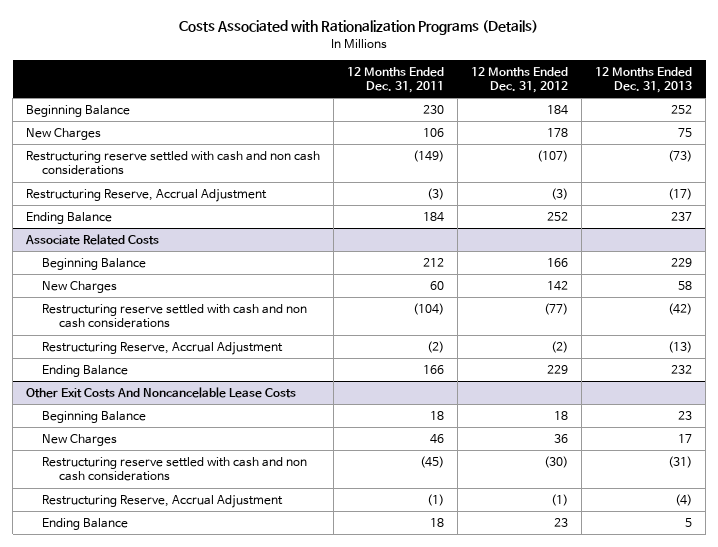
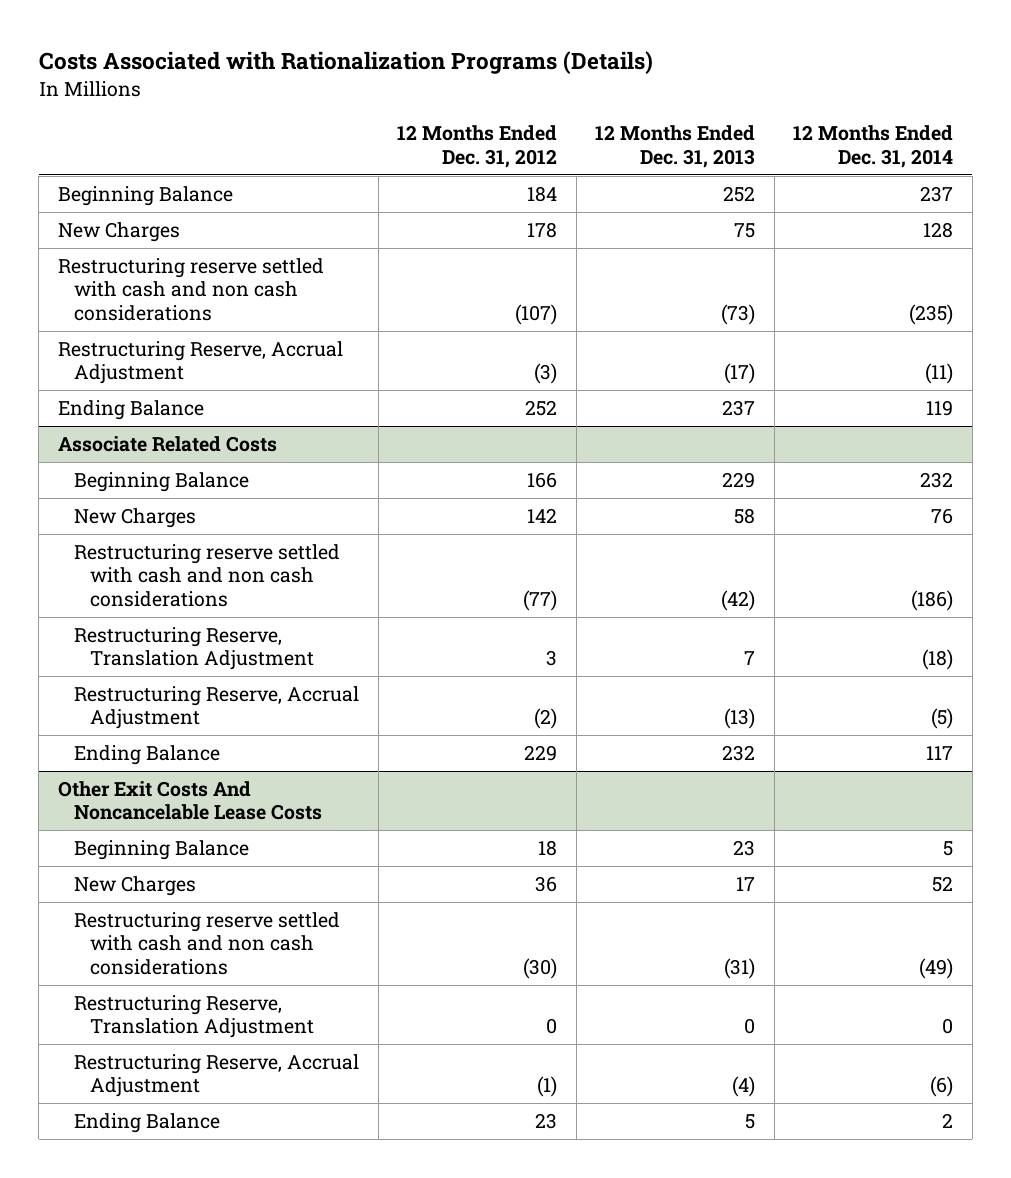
[347,66,445,94] 12 Months Ended Dec. 31, 2011 -> none
none -> [793,125,954,168] 12 Months Ended Dec. 31, 2014
none -> [74,626,315,671] Restructuring Reserve, Translation Adjustment
none -> [74,994,315,1039] Restructuring Reserve, Translation Adjustment

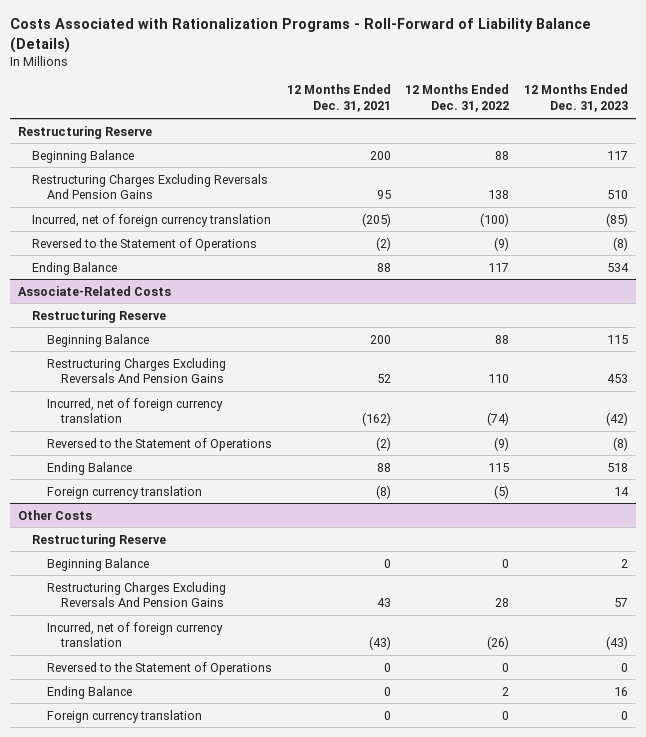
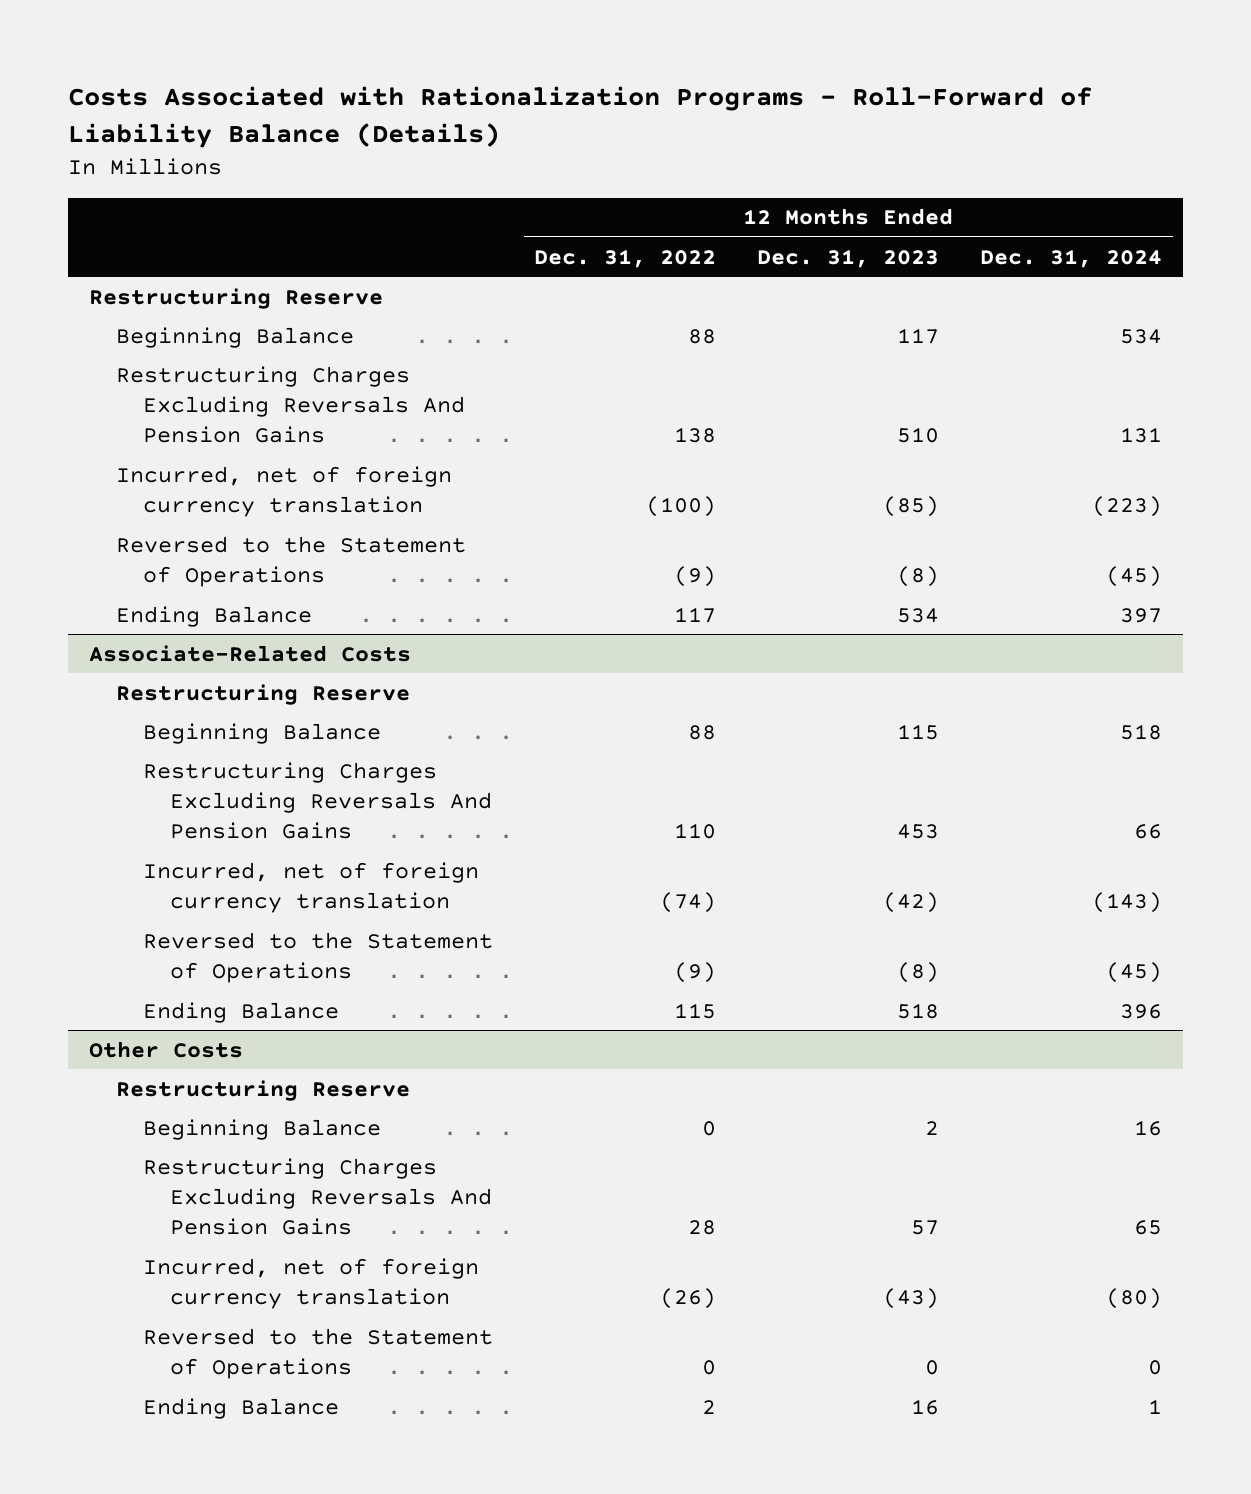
[286,84,391,113] 12 Months Ended Dec. 31, 2021 -> none
none -> [980,248,1163,268] Dec. 31, 2024
[46,485,202,499] Foreign currency translation -> none
[46,709,202,723] Foreign currency translation -> none

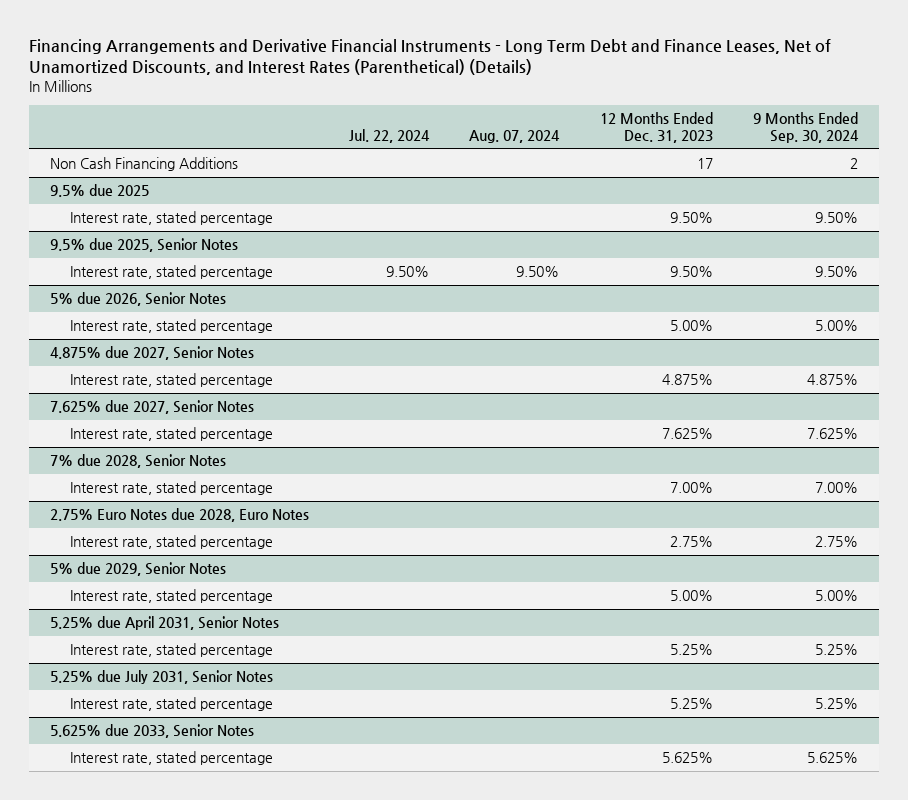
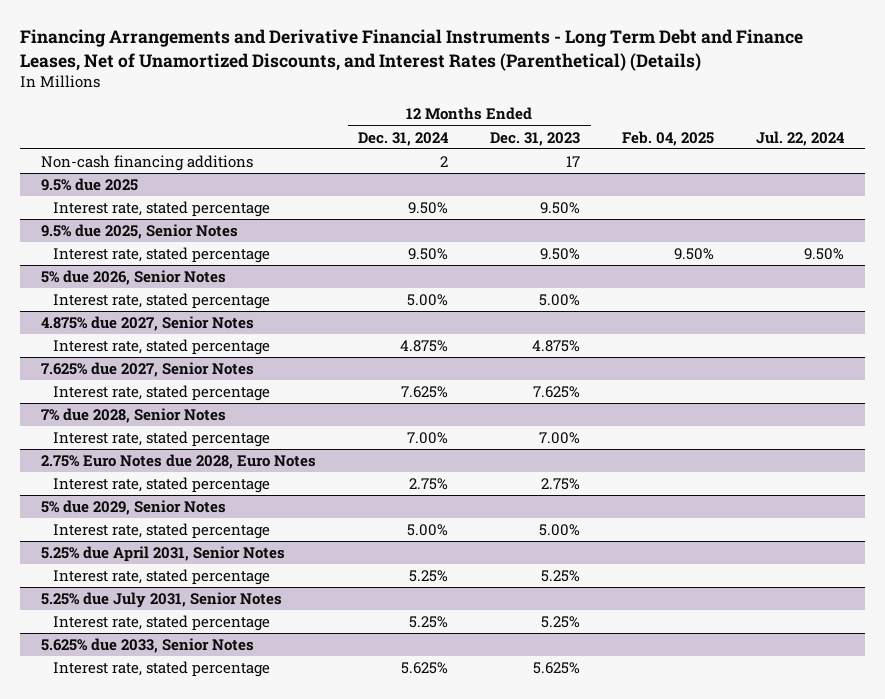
[469,130,561,144] Aug. 07, 2024 -> none
[753,111,860,144] 9 Months Ended Sep. 30, 2024 -> none
none -> [358,131,450,146] Dec. 31, 2024
none -> [622,130,715,146] Feb. 04, 2025
[49,157,238,172] Non Cash Financing Additions -> [41,155,254,172] Non-cash financing additions

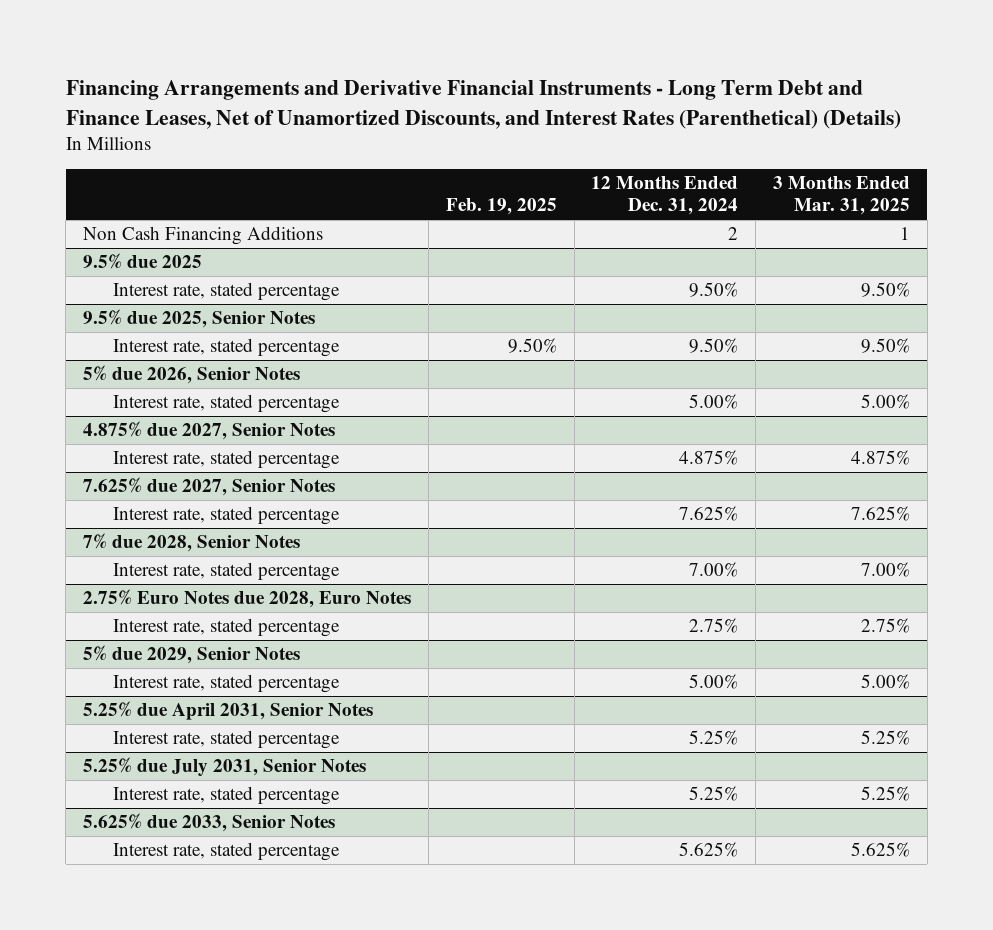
[490,131,581,146] Dec. 31, 2023 -> none
[622,130,715,146] Feb. 04, 2025 -> none
[755,130,845,146] Jul. 22, 2024 -> none
none -> [445,198,557,216] Feb. 19, 2025
none -> [772,176,910,216] 3 Months Ended Mar. 31, 2025
[41,155,254,172] Non-cash financing additions -> [83,226,324,246] Non Cash Financing Additions

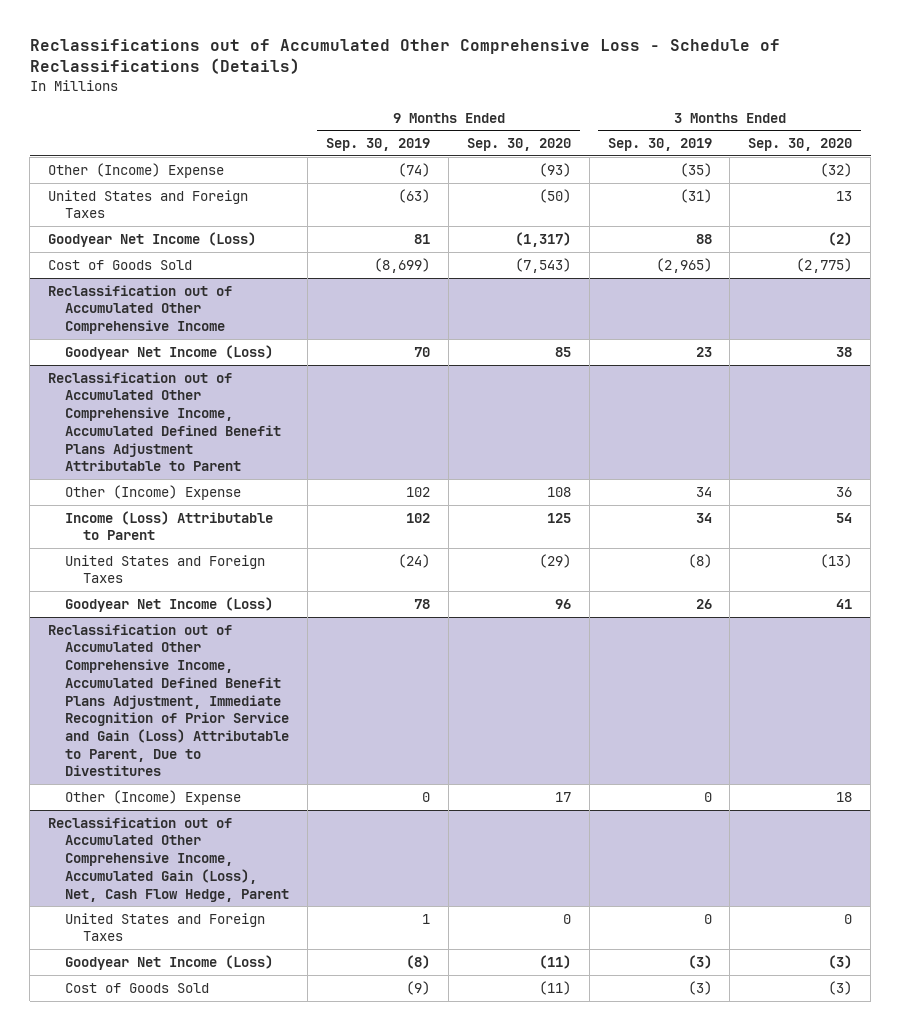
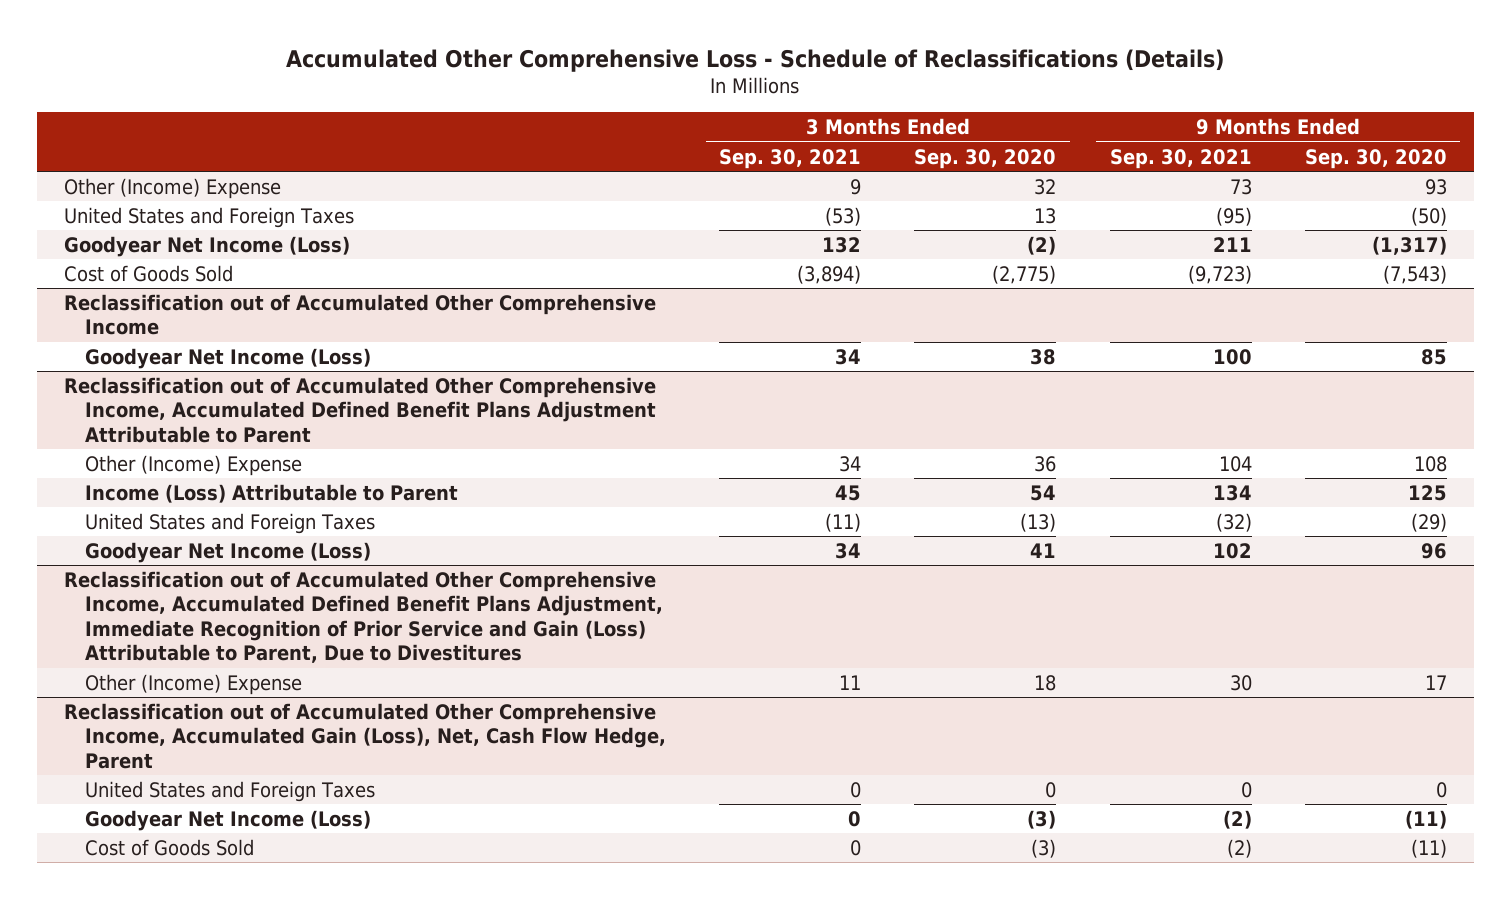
[29,38,780,75] Reclassifications out of Accumulated Other Comprehensive Loss - Schedule of Reclassifications (Details) -> [286,48,1225,72] Accumulated Other Comprehensive Loss - Schedule of Reclassifications (Details)
[326,138,431,152] Sep. 30, 2019 -> none
[607,138,712,152] Sep. 30, 2019 -> none
none -> [719,148,862,169] Sep. 30, 2021
none -> [1109,148,1252,169] Sep. 30, 2021
[538,162,571,177] (93) -> [1425,178,1448,195] 93
[820,162,853,177] (32) -> [1034,178,1057,195] 32

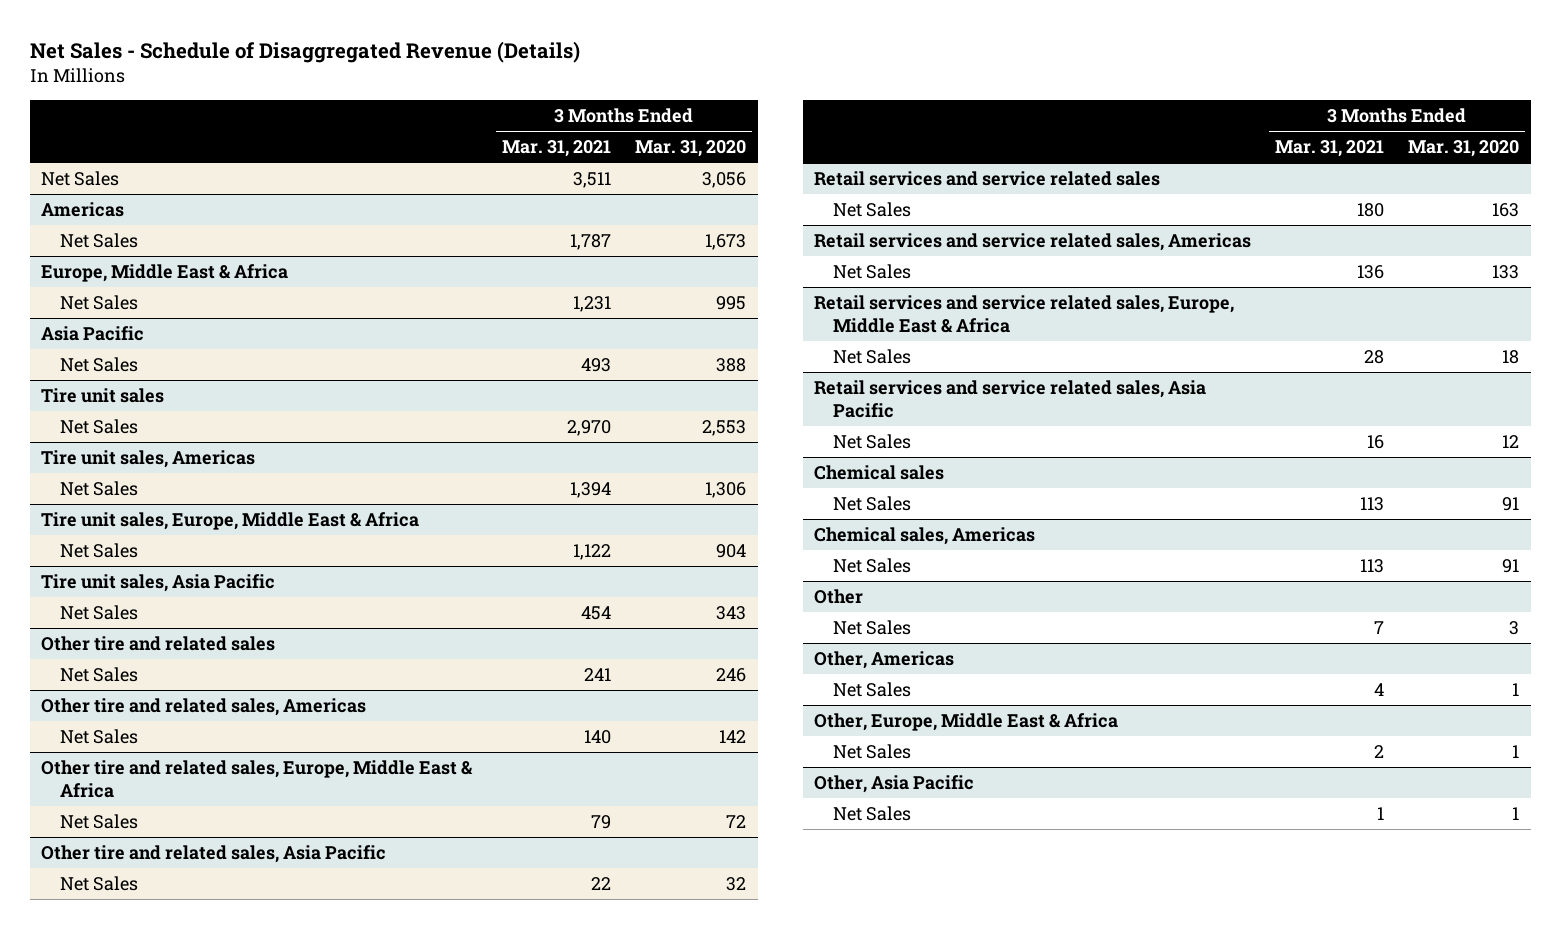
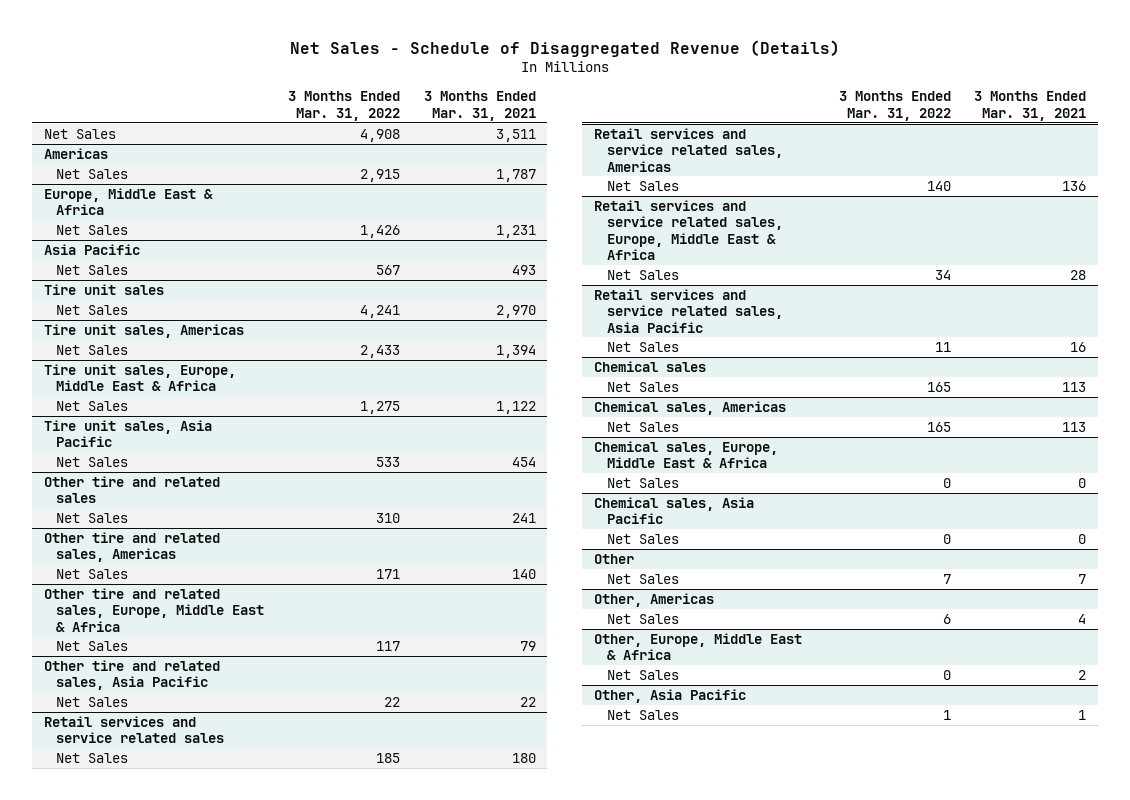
[634,140,746,158] Mar. 31, 2020 -> none
none -> [288,91,401,121] 3 Months Ended Mar. 31, 2022
none -> [594,441,779,469] Chemical sales, Europe, Middle East & Africa
none -> [607,478,680,489] Net Sales
none -> [594,497,755,525] Chemical sales, Asia Pacific
none -> [607,534,680,545] Net Sales

